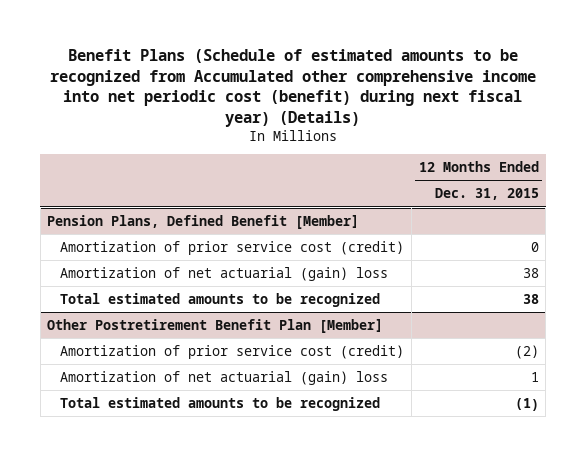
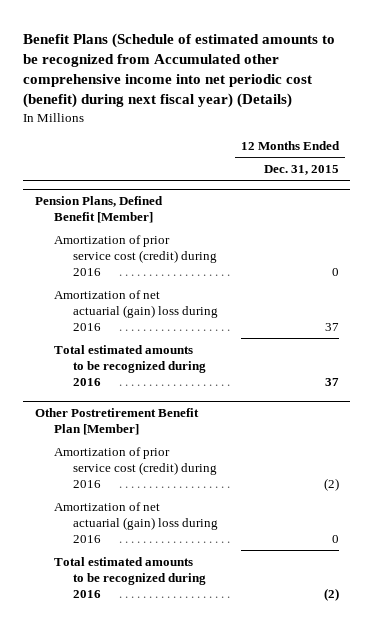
[59,240,404,255] Amortization of prior service cost (credit) -> [54,234,218,276] Amortization of prior service cost (credit) during 2016
[59,266,388,281] Amortization of net actuarial (gain) loss -> [54,289,219,331] Amortization of net actuarial (gain) loss during 2016
[522,267,539,278] 38 -> [325,322,340,331] 37
[59,292,380,307] Total estimated amounts to be recognized -> [54,344,207,386] Total estimated amounts to be recognized during 2016
[522,293,539,304] 38 -> [325,377,340,386] 37
[59,344,404,359] Amortization of prior service cost (credit) -> [54,446,218,488] Amortization of prior service cost (credit) during 2016
[59,370,388,385] Amortization of net actuarial (gain) loss -> [54,501,219,543] Amortization of net actuarial (gain) loss during 2016
[530,371,539,382] 1 -> [332,534,340,543] 0
[59,396,380,411] Total estimated amounts to be recognized -> [54,556,207,598] Total estimated amounts to be recognized during 2016
[514,397,539,411] (1) -> [324,587,340,601] (2)

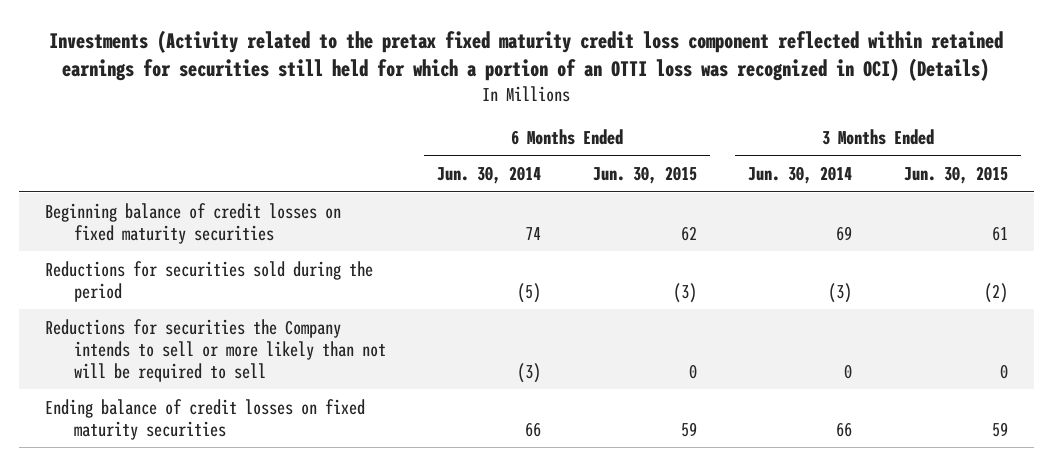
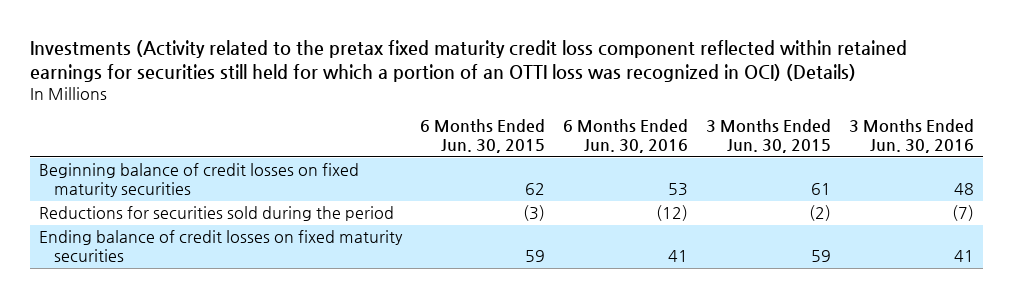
[437,166,542,185] Jun. 30, 2014 -> none
[748,166,853,185] Jun. 30, 2014 -> none
none -> [563,119,689,154] 6 Months Ended Jun. 30, 2016
none -> [848,119,974,154] 3 Months Ended Jun. 30, 2016
[44,318,386,382] Reductions for securities the Company intends to sell or more likely than not will be required to sell -> none

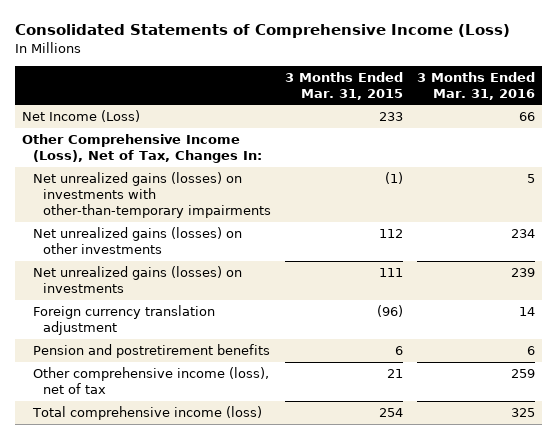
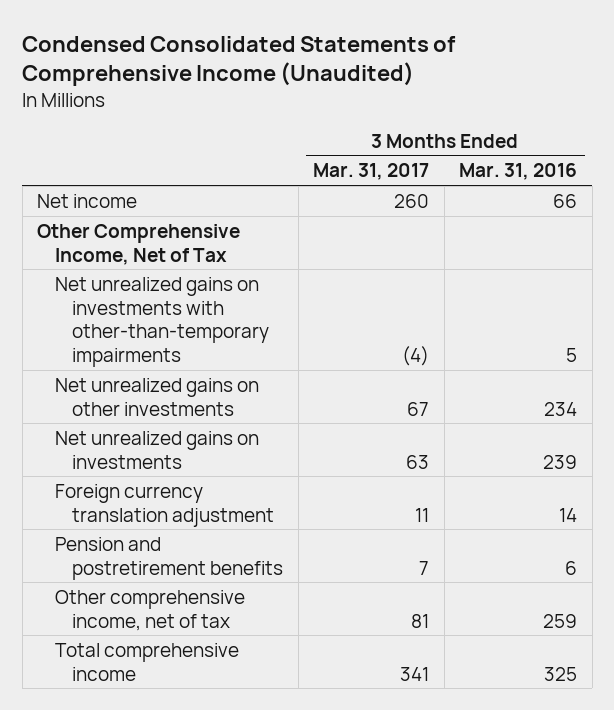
[15,24,511,39] Consolidated Statements of Comprehensive Income (Loss) -> [22,35,457,87] Condensed Consolidated Statements of Comprehensive Income (Unaudited)
[285,71,404,100] 3 Months Ended Mar. 31, 2015 -> none
none -> [313,163,430,181] Mar. 31, 2017
[22,110,141,123] Net Income (Loss) -> [37,193,138,208] Net income
[22,134,262,164] Other Comprehensive Income (Loss), Net of Tax, Changes In: -> [37,223,241,265] Other Comprehensive Income, Net of Tax
[32,172,272,218] Net unrealized gains (losses) on investments with other-than-temporary impairments -> [54,276,270,368] Net unrealized gains on investments with other-than-temporary impairments
[32,227,242,255] Net unrealized gains (losses) on other investments -> [54,377,259,416] Net unrealized gains on other investments
[32,266,242,294] Net unrealized gains (losses) on investments -> [54,430,259,469] Net unrealized gains on investments
[32,367,269,395] Other comprehensive income (loss), net of tax -> [54,589,245,631] Other comprehensive income, net of tax
[31,406,262,421] Total comprehensive income (loss) -> [54,642,239,681] Total comprehensive income

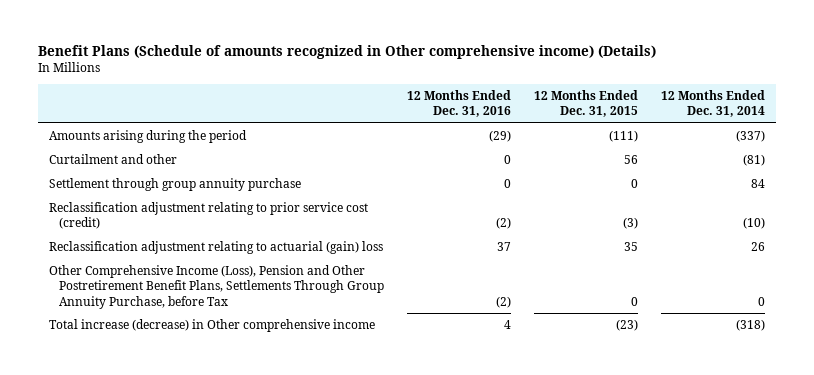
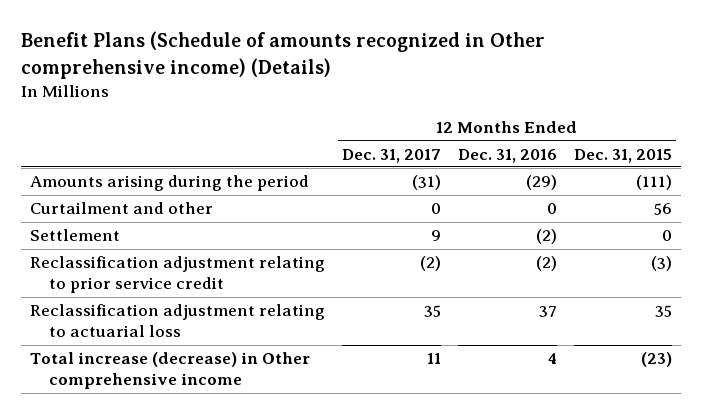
[660,90,765,118] 12 Months Ended Dec. 31, 2014 -> none
none -> [341,148,441,163] Dec. 31, 2017
[49,265,384,309] Other Comprehensive Income (Loss), Pension and Other Postretirement Benefit Plans, Settlements Through Group Annuity Purchase, before Tax -> none
[49,178,302,192] Settlement through group annuity purchase -> [29,229,120,242] Settlement
[503,179,511,189] 0 -> [535,229,557,245] (2)
[49,202,369,230] Reclassification adjustment relating to prior service cost (credit) -> [29,256,325,294] Reclassification adjustment relating to prior service credit
[49,241,384,255] Reclassification adjustment relating to actuarial (gain) loss -> [29,304,325,338] Reclassification adjustment relating to actuarial loss

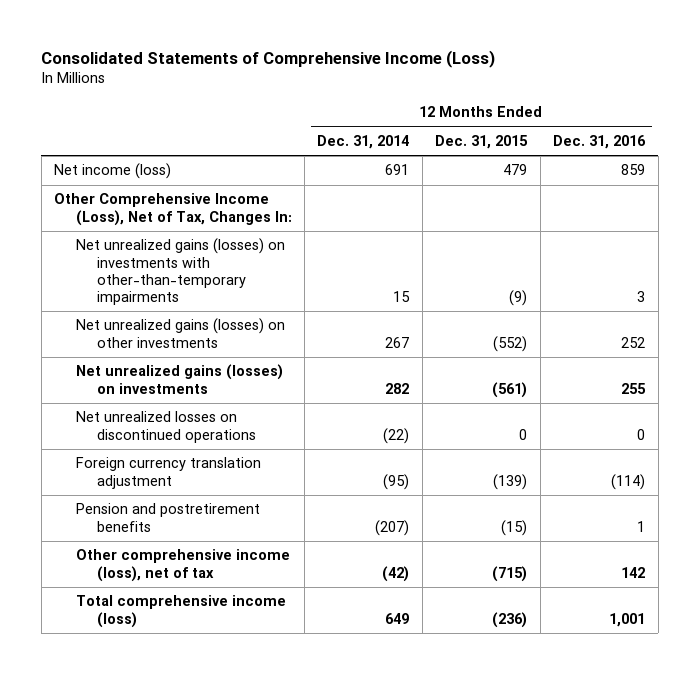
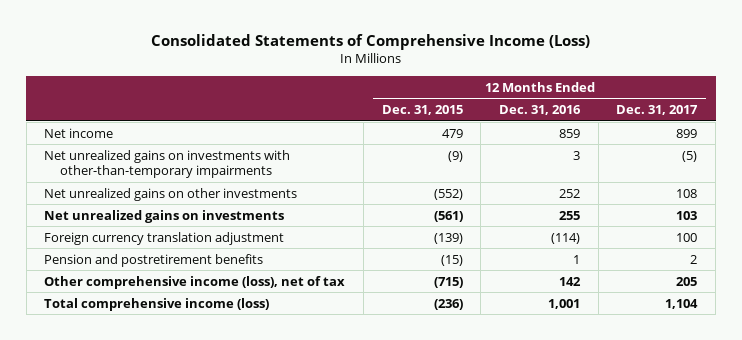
[317,135,410,150] Dec. 31, 2014 -> none
none -> [616,105,699,116] Dec. 31, 2017
[54,193,292,226] Other Comprehensive Income (Loss), Net of Tax, Changes In: -> none
[75,411,257,443] Net unrealized losses on discontinued operations -> none
[54,163,172,180] Net income (loss) -> [44,127,114,138] Net income
[75,238,285,306] Net unrealized gains (losses) on investments with other-than-temporary impairments -> [44,149,291,179] Net unrealized gains on investments with other-than-temporary impairments
[75,318,285,348] Net unrealized gains (losses) on other investments -> [44,187,298,201] Net unrealized gains on other investments
[75,364,283,394] Net unrealized gains (losses) on investments -> [44,209,285,223] Net unrealized gains on investments

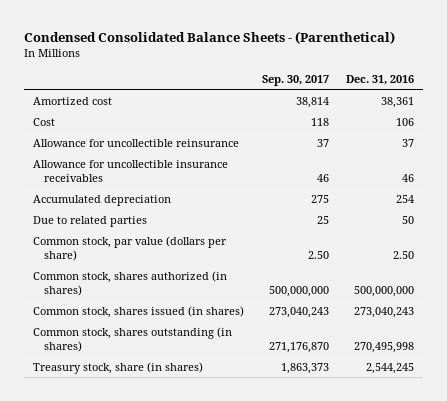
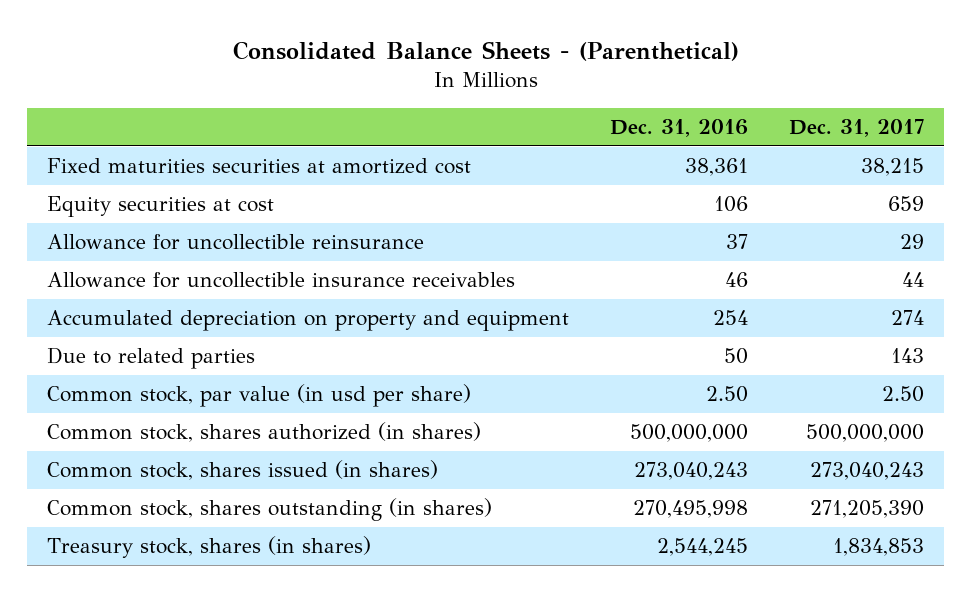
[24,30,396,44] Condensed Consolidated Balance Sheets - (Parenthetical) -> [232,41,739,62] Consolidated Balance Sheets - (Parenthetical)
[261,74,329,86] Sep. 30, 2017 -> none
none -> [788,119,924,138] Dec. 31, 2017
[33,96,113,105] Amortized cost -> [47,158,472,175] Fixed maturities securities at amortized cost
[33,117,56,126] Cost -> [47,196,275,218] Equity securities at cost
[33,194,172,206] Accumulated depreciation -> [47,310,570,332] Accumulated depreciation on property and equipment
[33,235,228,261] Common stock, par value (dollars per share) -> [47,384,472,408] Common stock, par value (in usd per share)
[33,361,204,374] Treasury stock, share (in shares) -> [47,536,372,559] Treasury stock, shares (in shares)

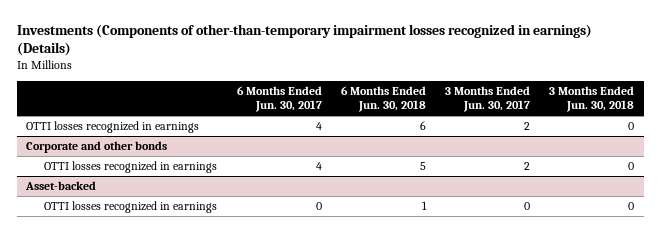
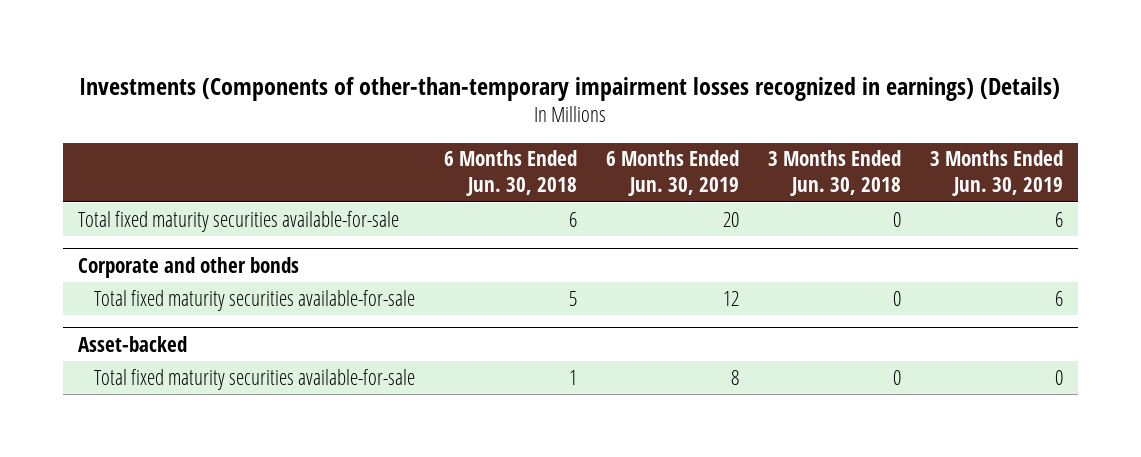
[236,85,322,113] 6 Months Ended Jun. 30, 2017 -> none
[445,85,531,113] 3 Months Ended Jun. 30, 2017 -> none
none -> [606,150,740,197] 6 Months Ended Jun. 30, 2019
none -> [930,150,1064,197] 3 Months Ended Jun. 30, 2019
[26,121,200,134] OTTI losses recognized in earnings -> [77,210,399,232] Total fixed maturity securities available-for-sale
[44,161,218,174] OTTI losses recognized in earnings -> [93,289,415,311] Total fixed maturity securities available-for-sale
[44,201,218,214] OTTI losses recognized in earnings -> [93,368,415,390] Total fixed maturity securities available-for-sale

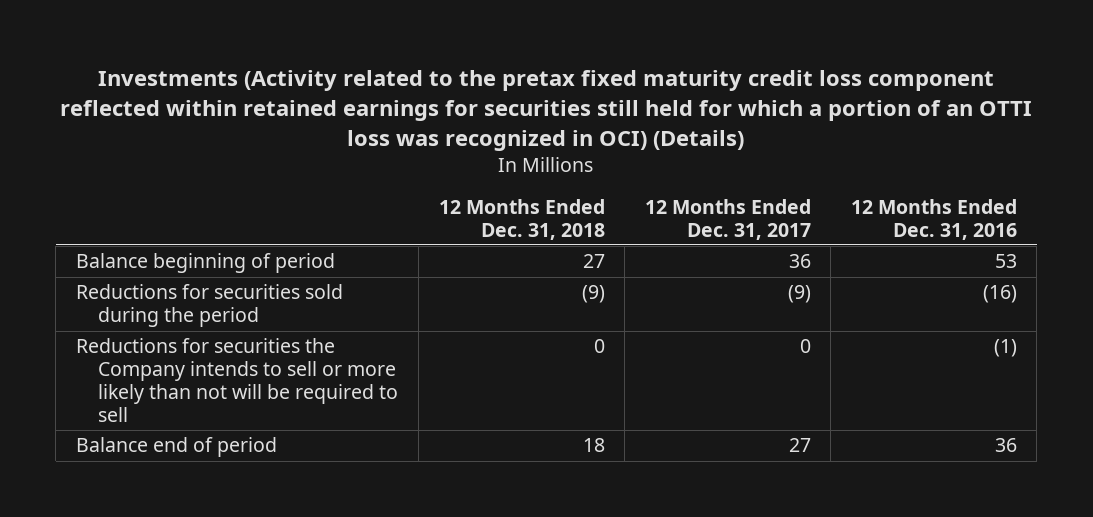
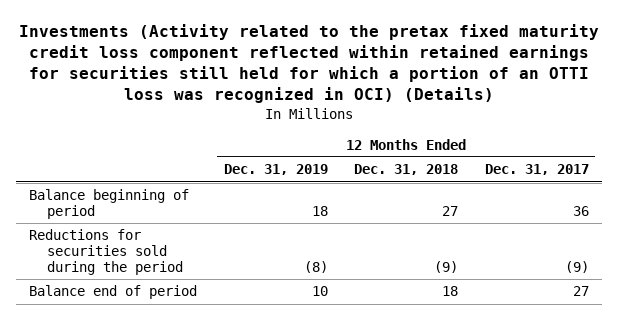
[850,198,1017,240] 12 Months Ended Dec. 31, 2016 -> none
none -> [223,164,328,176] Dec. 31, 2019
[75,338,399,423] Reductions for securities the Company intends to sell or more likely than not will be required to sell -> none

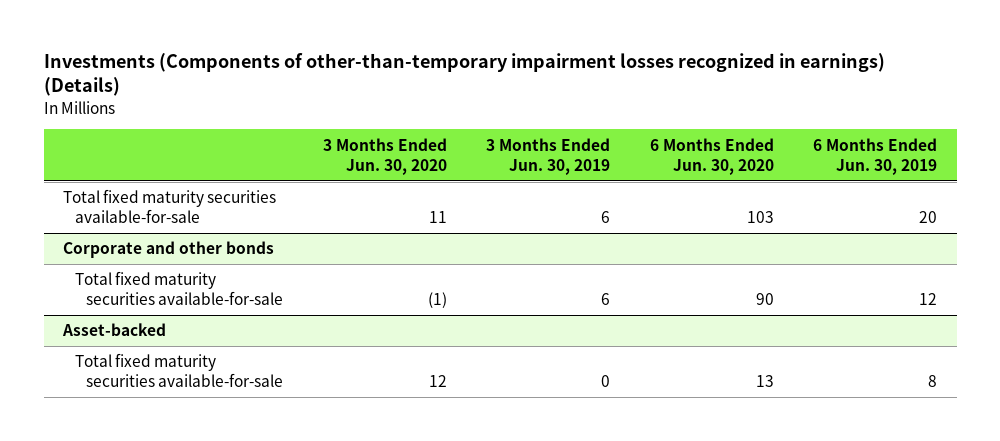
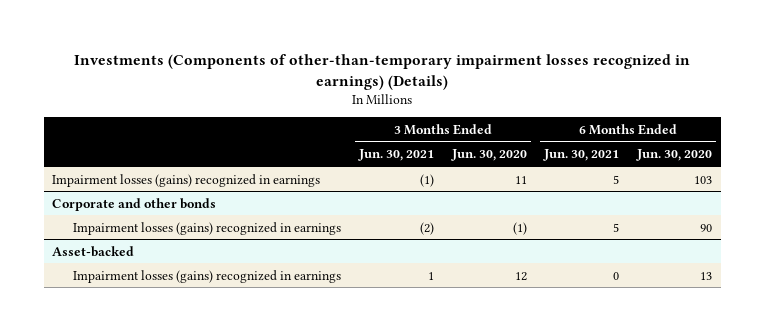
[486,137,611,175] 3 Months Ended Jun. 30, 2019 -> none
[813,137,938,175] 6 Months Ended Jun. 30, 2019 -> none
none -> [358,149,435,162] Jun. 30, 2021
none -> [543,149,620,162] Jun. 30, 2021
[63,189,277,224] Total fixed maturity securities available-for-sale -> [52,173,321,187] Impairment losses (gains) recognized in earnings
[74,271,283,306] Total fixed maturity securities available-for-sale -> [73,221,342,235] Impairment losses (gains) recognized in earnings
[74,353,283,388] Total fixed maturity securities available-for-sale -> [73,269,342,283] Impairment losses (gains) recognized in earnings

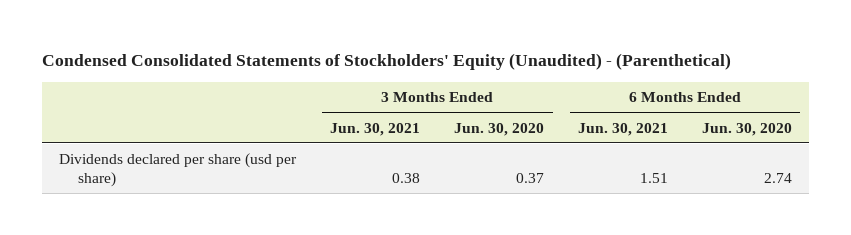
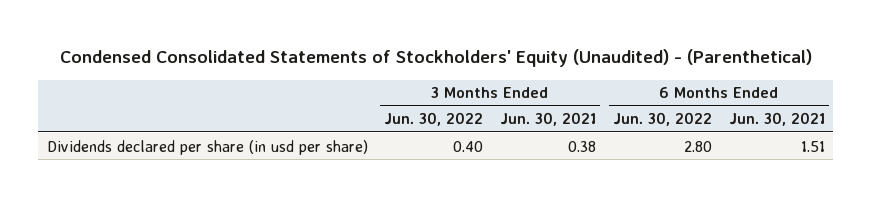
[454,122,545,136] Jun. 30, 2020 -> none
[701,122,792,136] Jun. 30, 2020 -> none
none -> [384,112,484,127] Jun. 30, 2022
none -> [612,112,712,127] Jun. 30, 2022
[59,153,298,187] Dividends declared per share (usd per share) -> [46,139,368,155] Dividends declared per share (in usd per share)

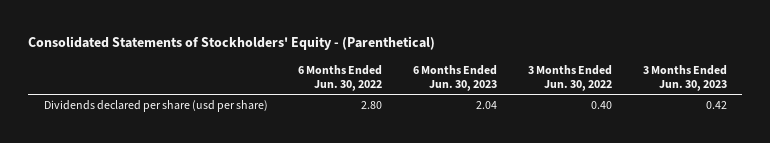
[59,49,812,68] Condensed Consolidated Statements of Stockholders' Equity (Unaudited) - (Parenthetical) -> [28,36,436,51] Consolidated Statements of Stockholders' Equity - (Parenthetical)
[500,112,597,127] Jun. 30, 2021 -> none
[728,112,825,127] Jun. 30, 2021 -> none
none -> [413,64,498,92] 6 Months Ended Jun. 30, 2023
none -> [642,64,727,92] 3 Months Ended Jun. 30, 2023
[46,139,368,155] Dividends declared per share (in usd per share) -> [43,100,268,113] Dividends declared per share (usd per share)

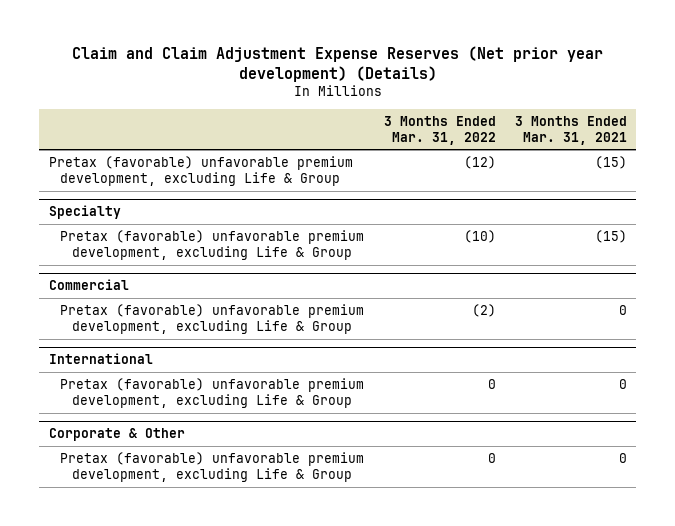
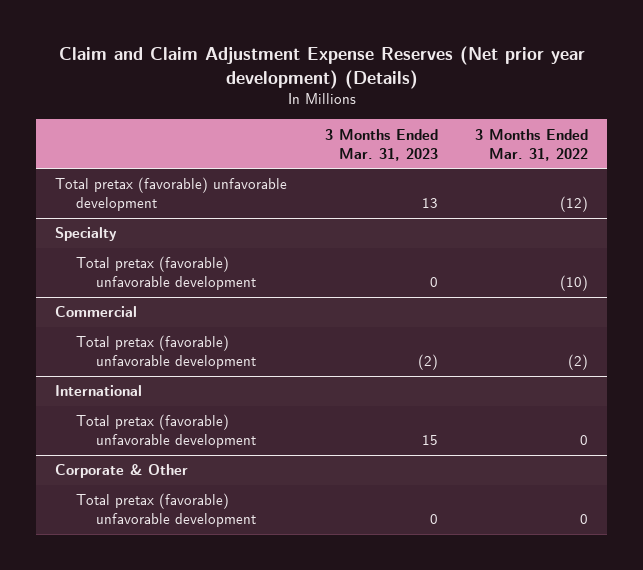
[514,115,627,145] 3 Months Ended Mar. 31, 2021 -> none
none -> [324,128,438,161] 3 Months Ended Mar. 31, 2023
[48,155,353,187] Pretax (favorable) unfavorable premium development, excluding Life & Group -> [55,177,288,212] Total pretax (favorable) unfavorable development
[60,229,365,261] Pretax (favorable) unfavorable premium development, excluding Life & Group -> [75,256,256,291] Total pretax (favorable) unfavorable development
[60,303,365,335] Pretax (favorable) unfavorable premium development, excluding Life & Group -> [75,335,256,370] Total pretax (favorable) unfavorable development
[60,377,365,409] Pretax (favorable) unfavorable premium development, excluding Life & Group -> [75,414,256,449] Total pretax (favorable) unfavorable development
[60,451,365,483] Pretax (favorable) unfavorable premium development, excluding Life & Group -> [75,493,256,528] Total pretax (favorable) unfavorable development

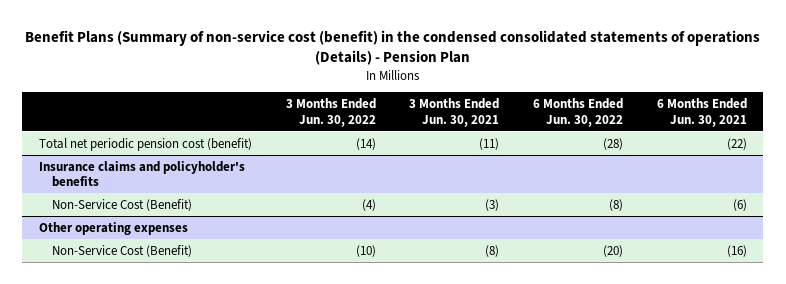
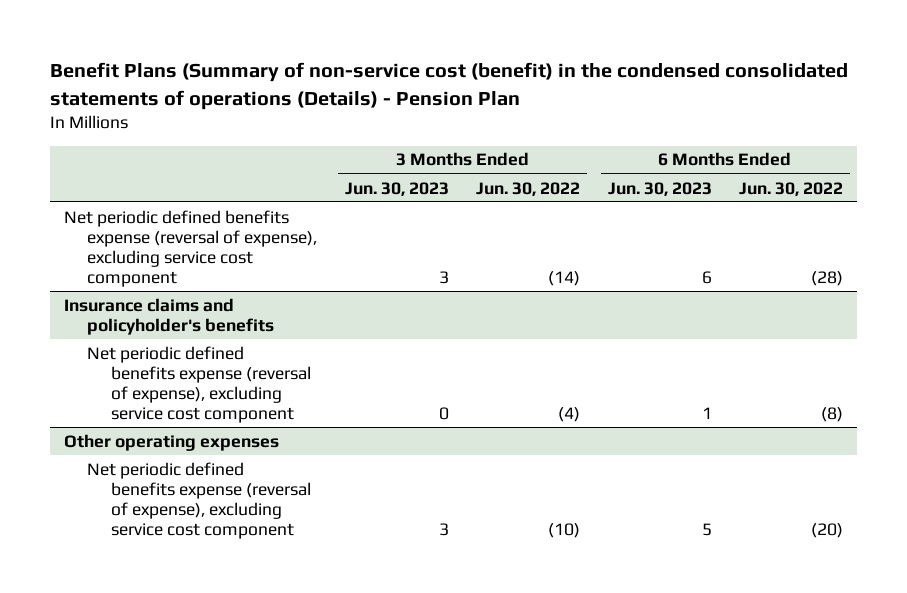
[409,98,500,127] 3 Months Ended Jun. 30, 2021 -> none
[656,98,747,127] 6 Months Ended Jun. 30, 2021 -> none
none -> [344,181,449,196] Jun. 30, 2023
none -> [607,181,712,196] Jun. 30, 2023
[38,137,252,151] Total net periodic pension cost (benefit) -> [64,209,318,287] Net periodic defined benefits expense (reversal of expense), excluding service cost component
[51,198,192,211] Non-Service Cost (Benefit) -> [87,345,311,423] Net periodic defined benefits expense (reversal of expense), excluding service cost component
[51,244,192,257] Non-Service Cost (Benefit) -> [87,461,311,539] Net periodic defined benefits expense (reversal of expense), excluding service cost component

